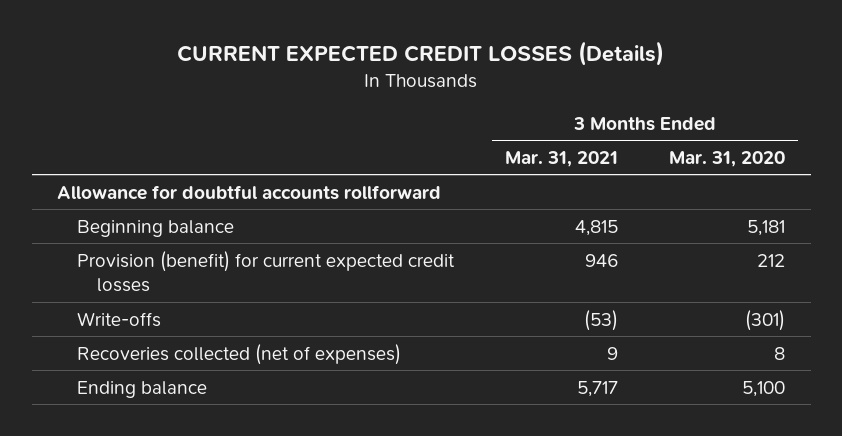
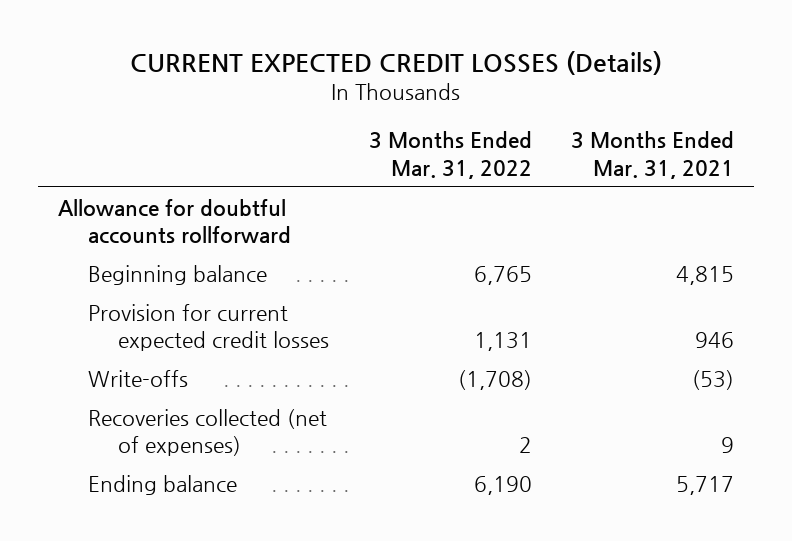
[669,150,786,167] Mar. 31, 2020 -> none
none -> [368,131,532,179] 3 Months Ended Mar. 31, 2022
[77,250,456,293] Provision (benefit) for current expected credit losses -> [88,303,330,352] Provision for current expected credit losses

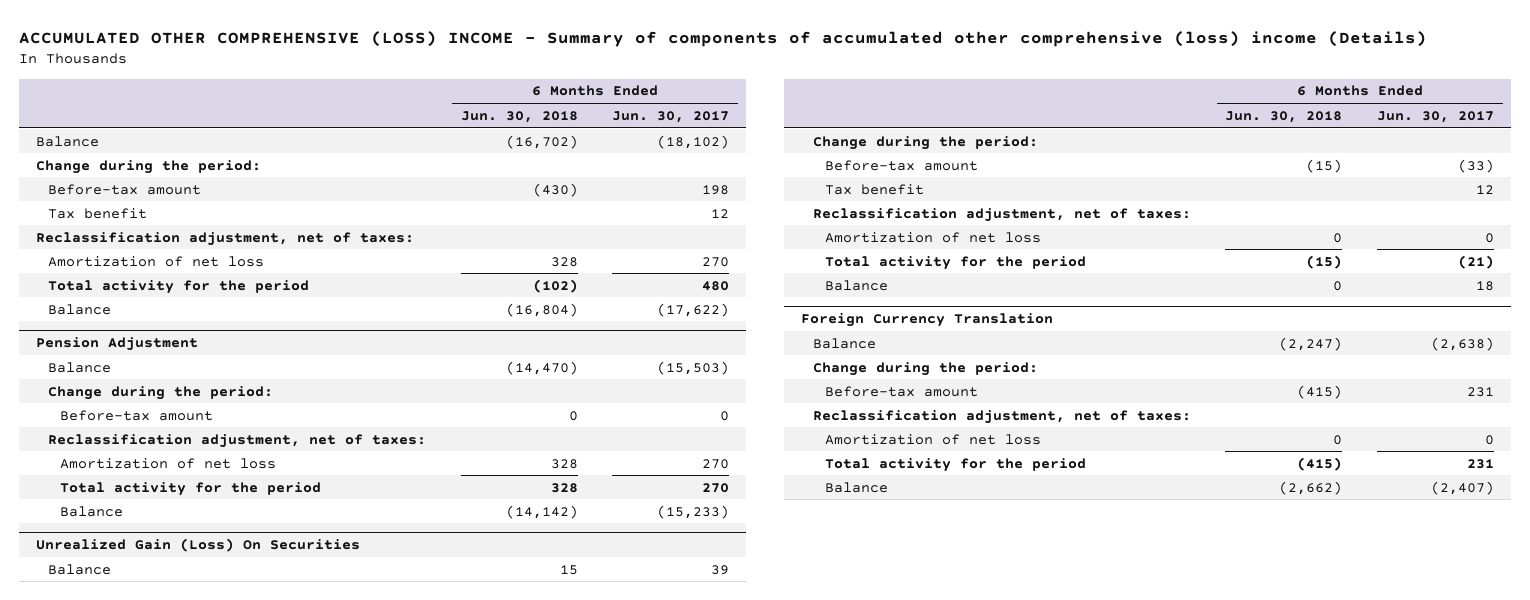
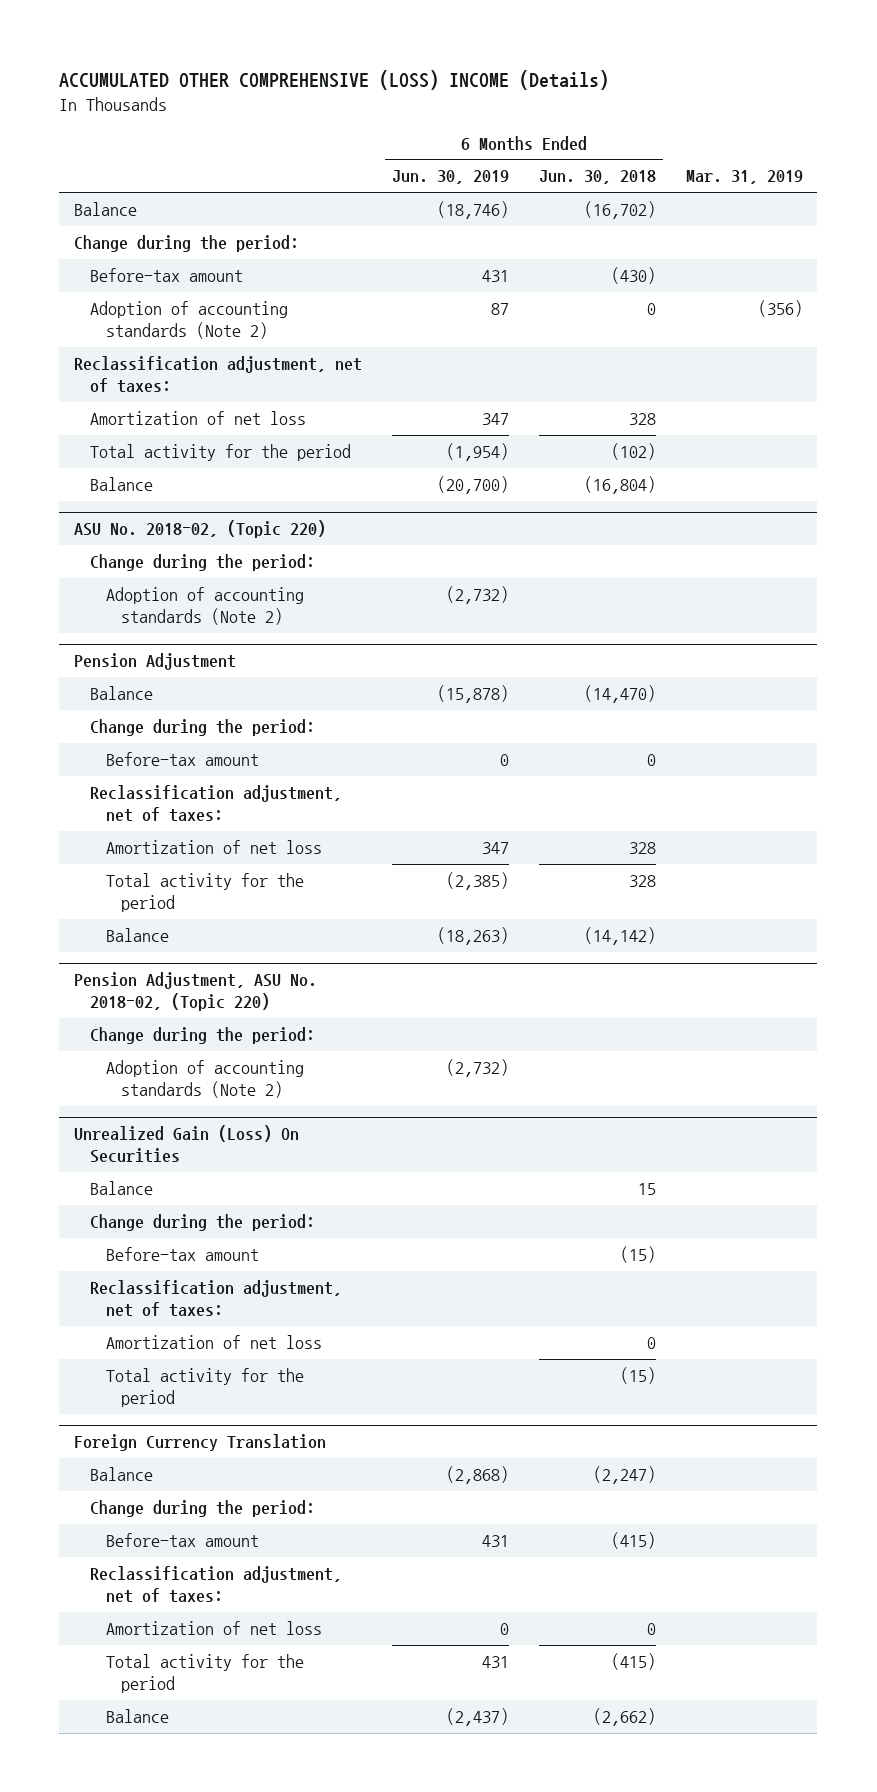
[19,30,1428,47] ACCUMULATED OTHER COMPREHENSIVE (LOSS) INCOME - Summary of components of accumulated other comprehensive (loss) income (Details) -> [59,70,610,91] ACCUMULATED OTHER COMPREHENSIVE (LOSS) INCOME (Details)
[611,110,729,123] Jun. 30, 2017 -> none
none -> [392,170,510,185] Jun. 30, 2019
none -> [685,170,803,185] Mar. 31, 2019
[48,207,148,219] Tax benefit -> none
none -> [90,300,289,340] Adoption of accounting standards (Note 2)
none -> [74,520,327,539] ASU No. 2018-02, (Topic 220)
none -> [90,553,316,571] Change during the period:
none -> [105,586,304,626] Adoption of accounting standards (Note 2)
none -> [74,972,318,1012] Pension Adjustment, ASU No. 2018-02, (Topic 220)
none -> [90,1026,316,1044] Change during the period:
none -> [105,1059,304,1099] Adoption of accounting standards (Note 2)
[824,183,924,195] Tax benefit -> none
[824,279,888,291] Balance -> none

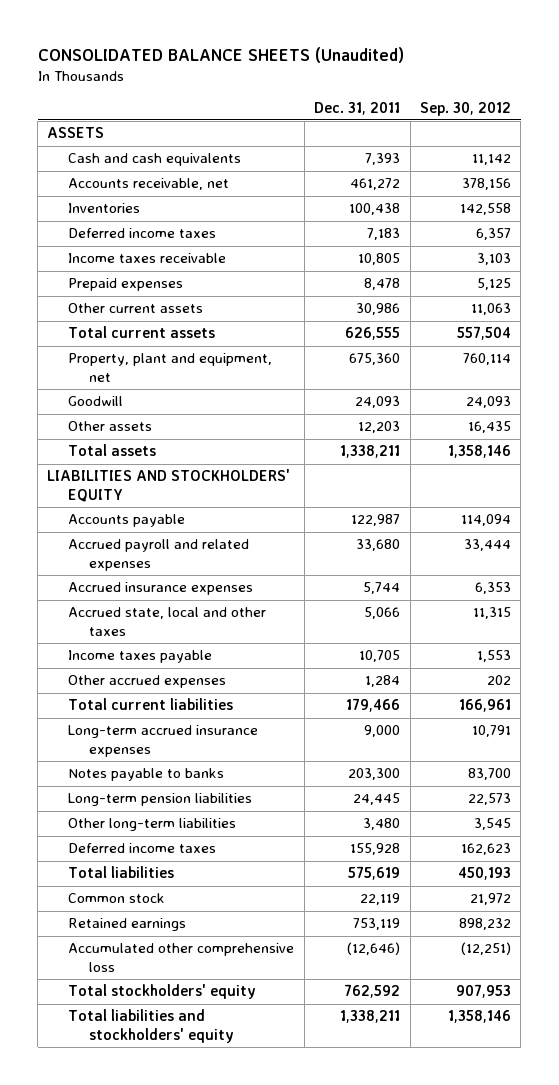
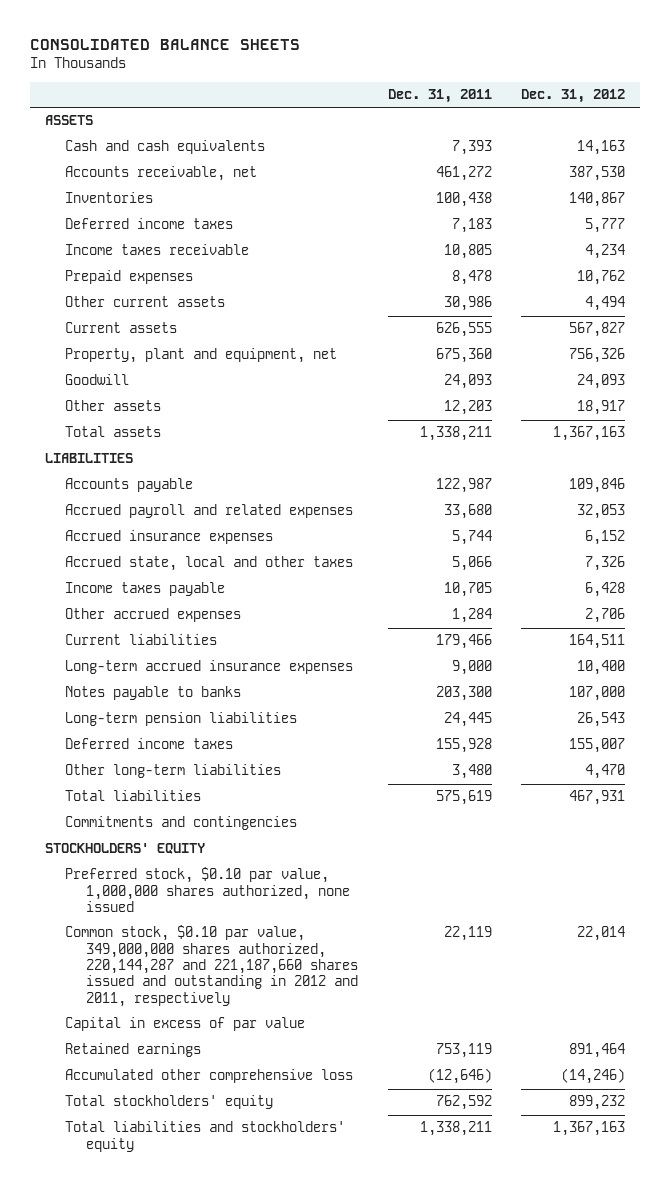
[37,46,404,63] CONSOLIDATED BALANCE SHEETS (Unaudited) -> [29,39,300,51] CONSOLIDATED BALANCE SHEETS
[420,101,512,116] Sep. 30, 2012 -> none
none -> [521,89,626,104] Dec. 31, 2012
[68,326,216,339] Total current assets -> [65,322,178,334] Current assets
[47,469,291,502] LIABILITIES AND STOCKHOLDERS' EQUITY -> none
none -> [44,453,133,464] LIABILITIES
[68,698,234,711] Total current liabilities -> [65,634,218,646] Current liabilities
[68,818,237,832] Other long-term liabilities -> [65,764,282,779] Other long-term liabilities
none -> [65,816,298,831] Commitments and contingencies
none -> [44,843,205,855] STOCKHOLDERS' EQUITY
none -> [65,867,351,913] Preferred stock, $0.10 par value, 1,000,000 shares authorized, none issued
[68,893,166,904] Common stock -> [65,925,359,1007] Common stock, $0.10 par value, 349,000,000 shares authorized, 220,144,287 and 221,187,660 shares issued and outstanding in 2012 and 2011, respectively
none -> [65,1017,306,1032] Capital in excess of par value

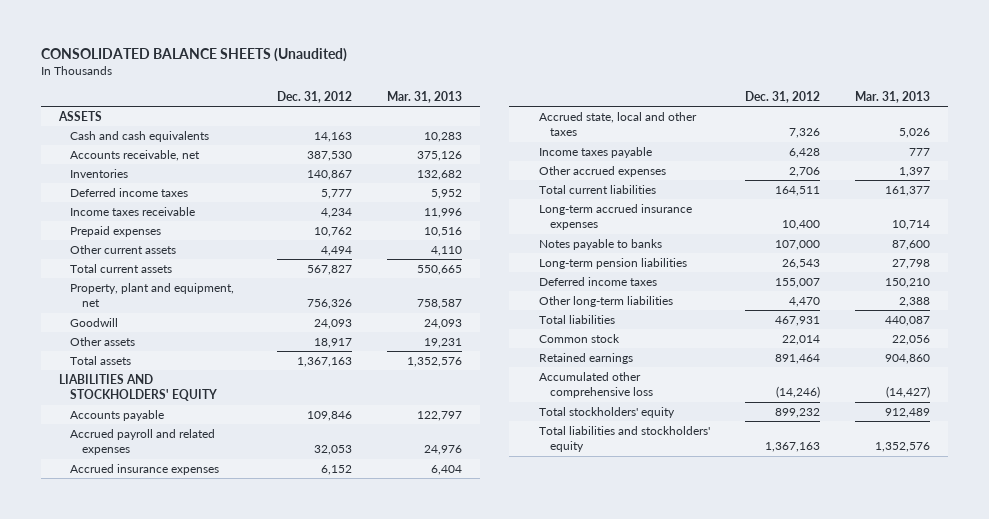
[29,39,300,51] CONSOLIDATED BALANCE SHEETS -> [40,48,347,63] CONSOLIDATED BALANCE SHEETS (Unaudited)
[387,89,492,104] Dec. 31, 2011 -> none
none -> [387,90,463,103] Mar. 31, 2013
[65,322,178,334] Current assets -> [70,263,173,273] Total current assets
[44,453,133,464] LIABILITIES -> none
none -> [58,373,218,402] LIABILITIES AND STOCKHOLDERS' EQUITY
[65,634,218,646] Current liabilities -> [538,184,656,194] Total current liabilities
[65,816,298,831] Commitments and contingencies -> none
[44,843,205,855] STOCKHOLDERS' EQUITY -> none
[65,867,351,913] Preferred stock, $0.10 par value, 1,000,000 shares authorized, none issued -> none
[65,1017,306,1032] Capital in excess of par value -> none
[65,925,359,1007] Common stock, $0.10 par value, 349,000,000 shares authorized, 220,144,287 and 221,187,660 shares issued and outstanding in 2012 and 2011, respectively -> [538,333,620,343] Common stock

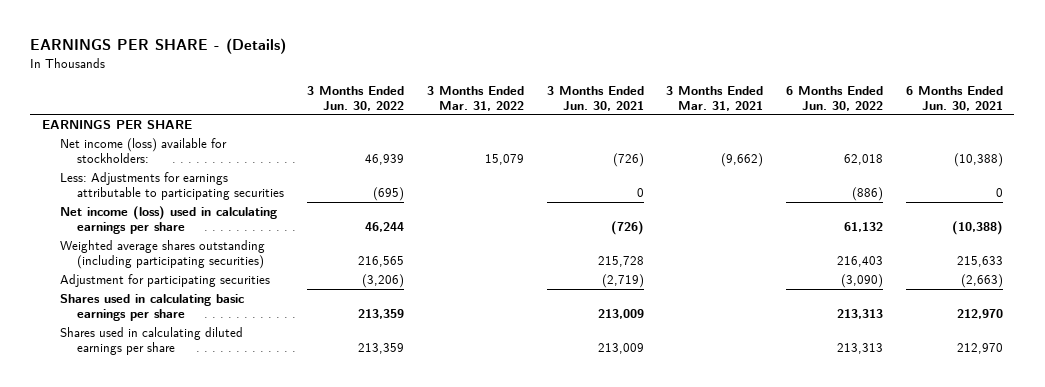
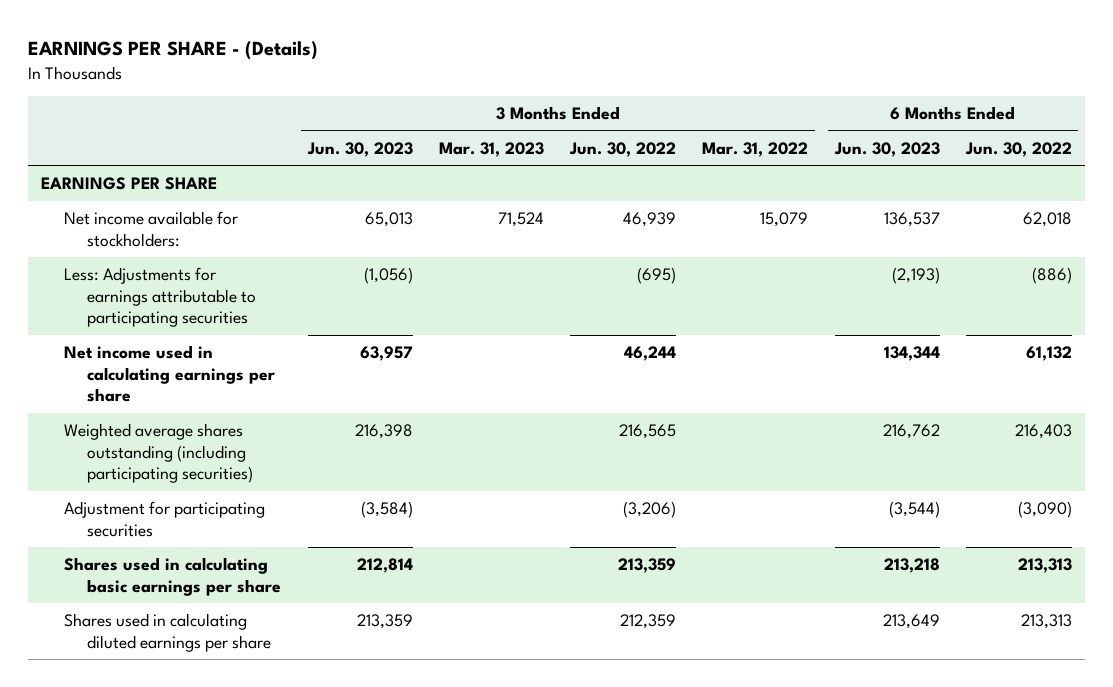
[546,85,644,111] 3 Months Ended Jun. 30, 2021 -> none
[666,85,764,111] 3 Months Ended Mar. 31, 2021 -> none
[905,85,1003,111] 6 Months Ended Jun. 30, 2021 -> none
none -> [306,141,413,157] Jun. 30, 2023
none -> [438,141,544,157] Mar. 31, 2023
none -> [833,141,940,157] Jun. 30, 2023
[59,137,227,163] Net income (loss) available for stockholders: -> [64,210,239,247] Net income available for stockholders:
[59,205,277,234] Net income (loss) used in calculating earnings per share -> [64,344,276,403] Net income used in calculating earnings per share
[358,342,405,354] 213,359 -> [620,613,677,629] 212,359

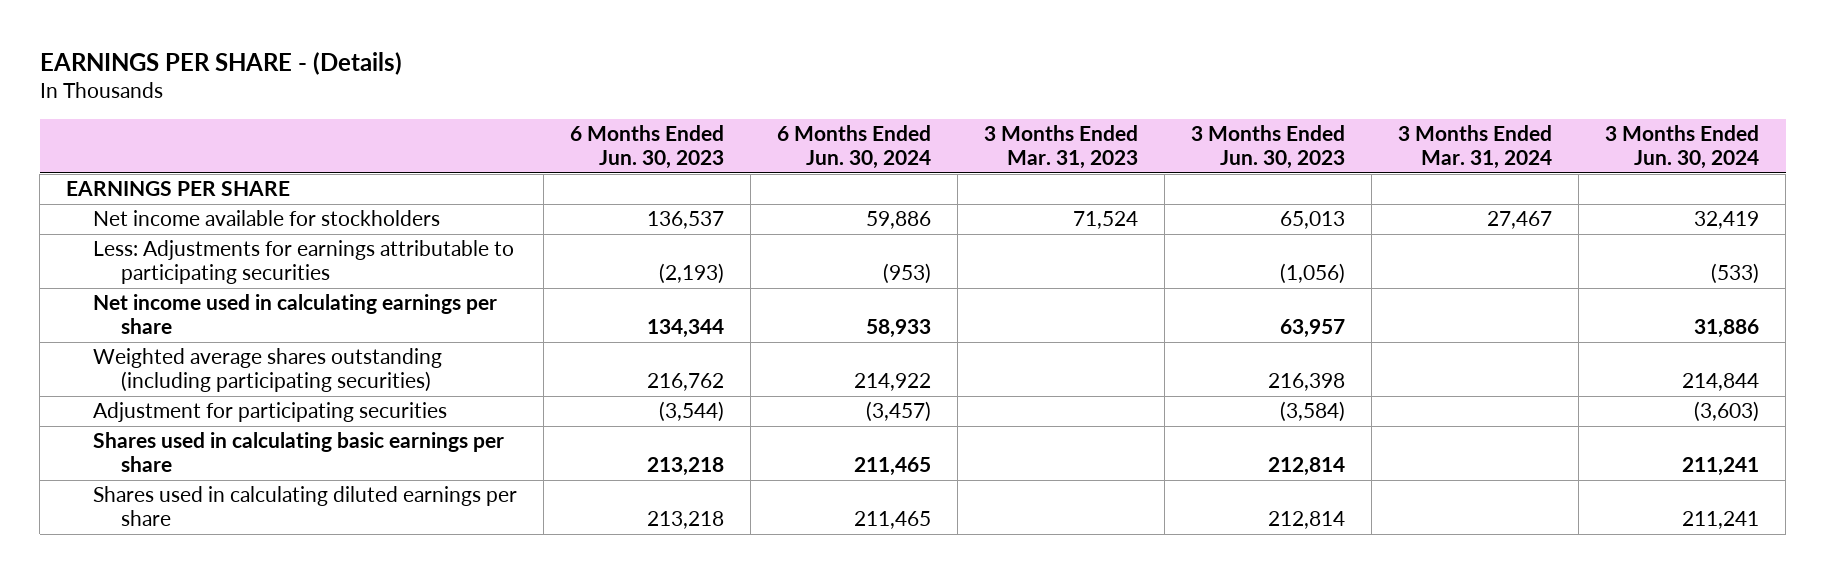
[569,141,677,157] Jun. 30, 2022 -> none
[702,141,809,157] Mar. 31, 2022 -> none
[964,141,1072,157] Jun. 30, 2022 -> none
none -> [777,125,932,169] 6 Months Ended Jun. 30, 2024
none -> [1398,125,1553,169] 3 Months Ended Mar. 31, 2024
none -> [1605,125,1760,169] 3 Months Ended Jun. 30, 2024
[64,210,239,247] Net income available for stockholders: -> [93,210,441,227] Net income available for stockholders
[356,613,413,629] 213,359 -> [1268,510,1346,529] 212,814
[882,613,940,629] 213,649 -> [647,510,725,529] 213,218

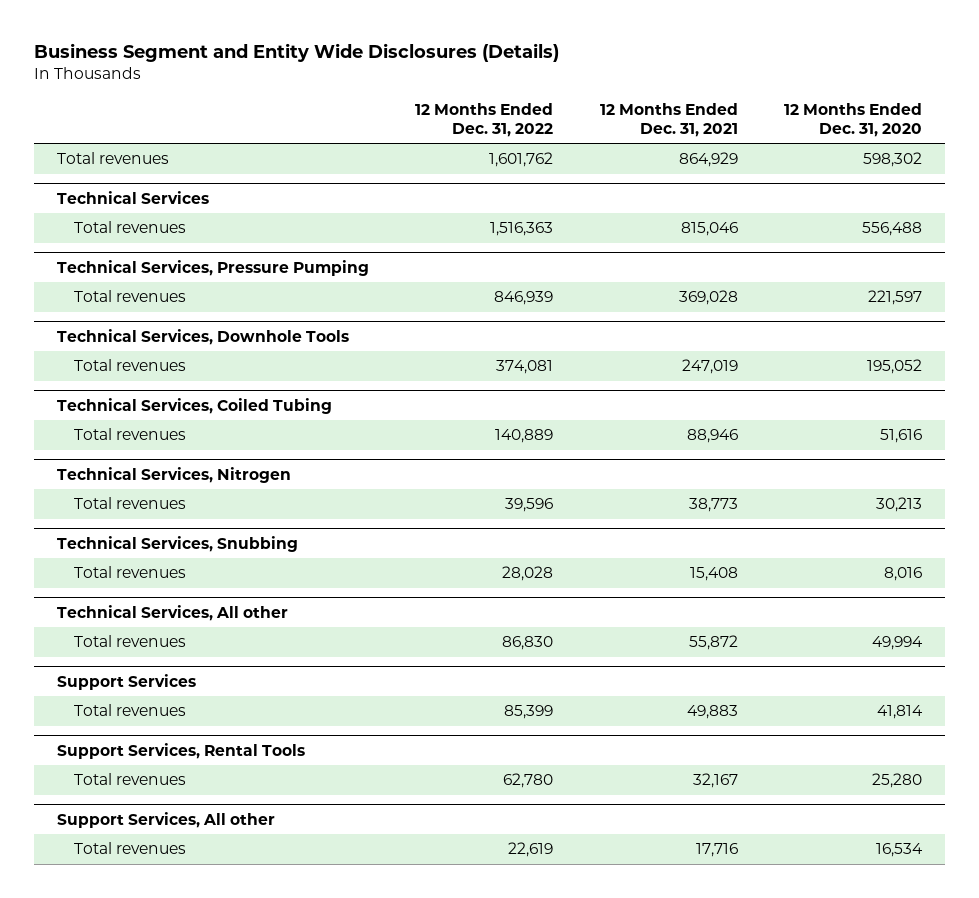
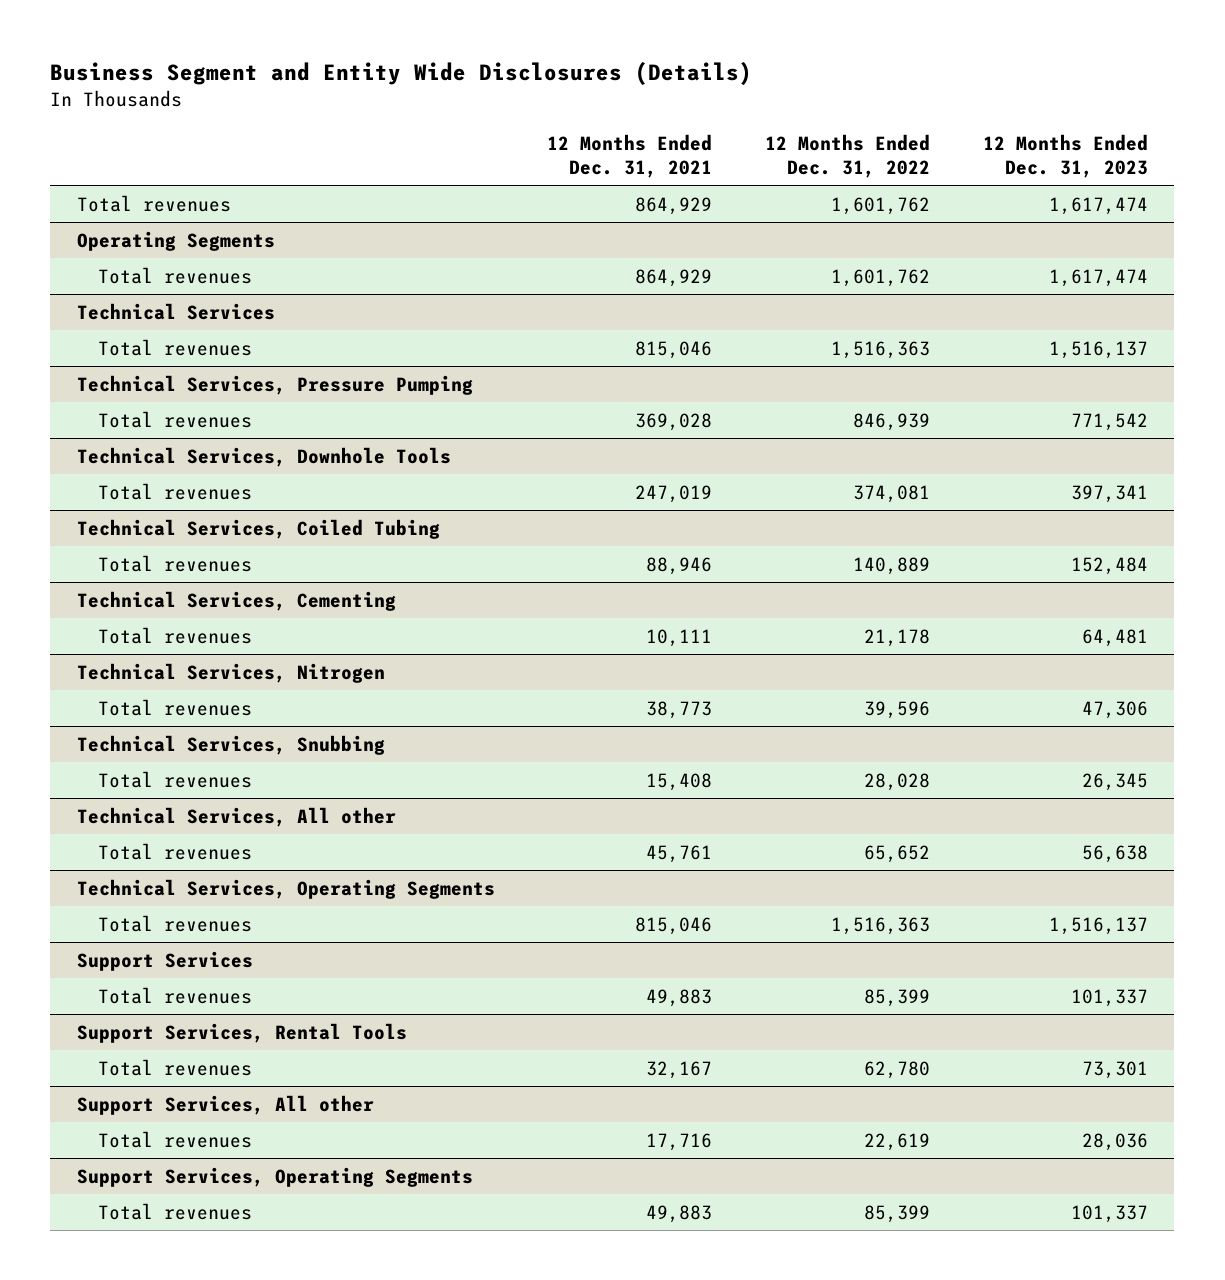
[784,102,923,138] 12 Months Ended Dec. 31, 2020 -> none
none -> [983,133,1149,179] 12 Months Ended Dec. 31, 2023
none -> [76,230,275,251] Operating Segments
none -> [98,266,253,284] Total revenues
none -> [76,590,396,611] Technical Services, Cementing
none -> [98,626,253,644] Total revenues
[502,636,554,651] 86,830 -> [864,844,931,863] 65,652
[688,635,738,651] 55,872 -> [646,844,713,863] 45,761
none -> [76,878,495,899] Technical Services, Operating Segments
none -> [98,914,253,932] Total revenues
none -> [76,1166,473,1187] Support Services, Operating Segments
none -> [98,1202,253,1220] Total revenues

